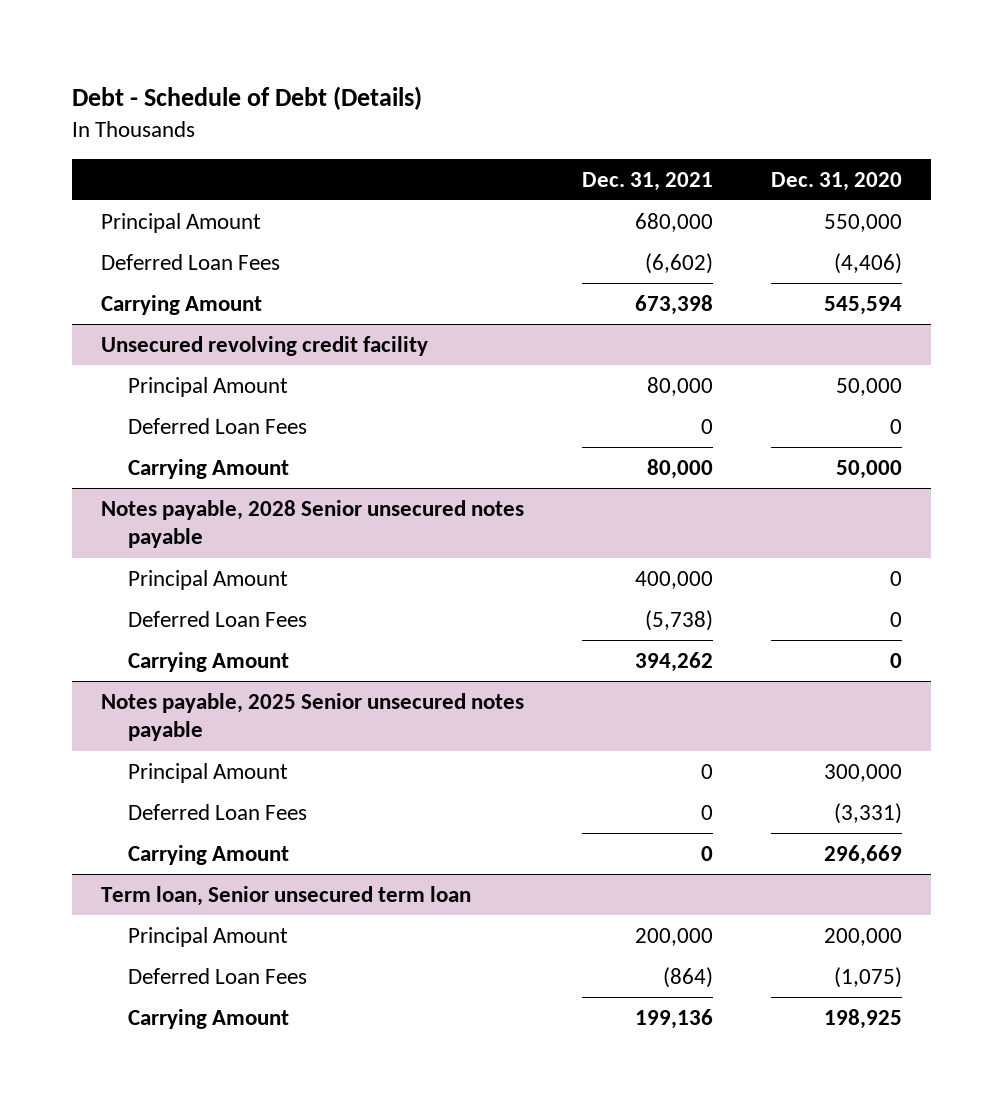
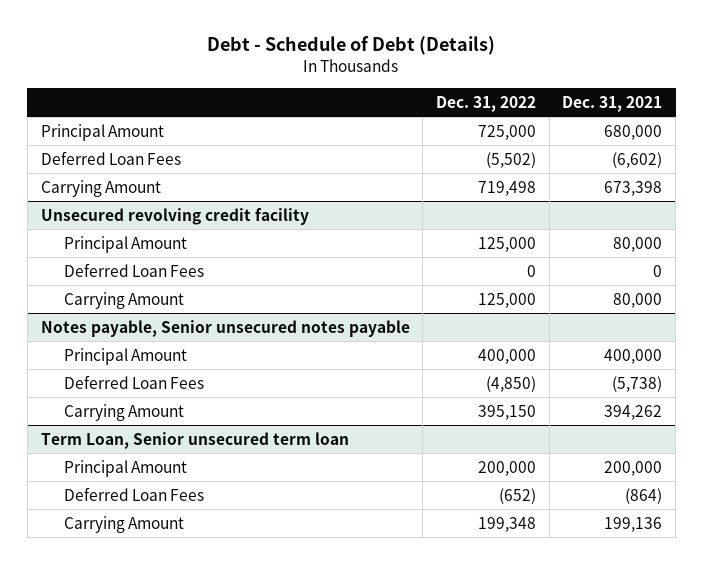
[770,171,902,191] Dec. 31, 2020 -> none
none -> [435,95,536,112] Dec. 31, 2022
[100,499,524,549] Notes payable, 2028 Senior unsecured notes payable -> [40,319,410,337] Notes payable, Senior unsecured notes payable
[100,692,524,742] Notes payable, 2025 Senior unsecured notes payable -> none
[128,762,289,783] Principal Amount -> none
[128,803,308,820] Deferred Loan Fees -> none
[128,844,290,865] Carrying Amount -> none
[100,885,471,906] Term loan, Senior unsecured term loan -> [40,431,349,449] Term Loan, Senior unsecured term loan

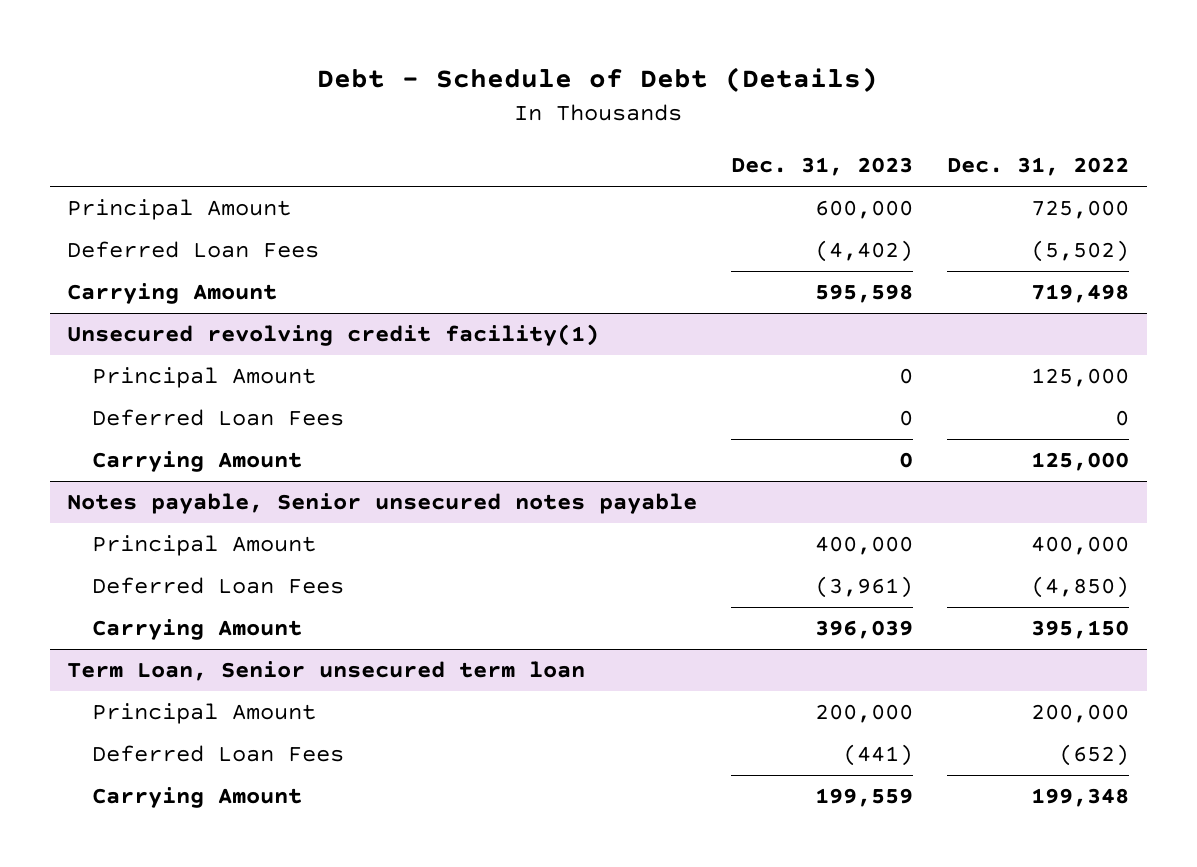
[562,95,663,112] Dec. 31, 2021 -> none
none -> [731,157,914,177] Dec. 31, 2023
[40,207,309,225] Unsecured revolving credit facility -> [67,324,600,347] Unsecured revolving credit facility(1)

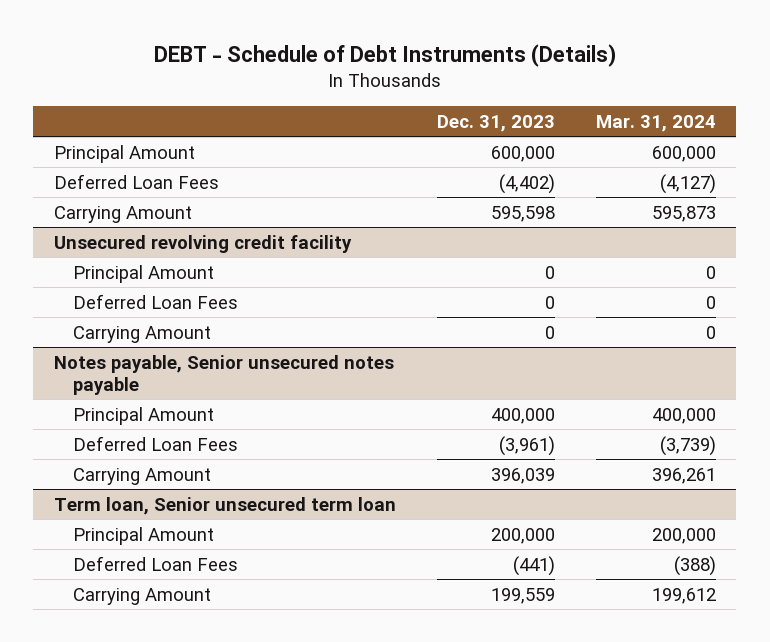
[317,67,879,93] Debt - Schedule of Debt (Details) -> [153,44,616,68] DEBT - Schedule of Debt Instruments (Details)
[947,157,1130,177] Dec. 31, 2022 -> none
none -> [595,114,716,132] Mar. 31, 2024
[67,324,600,347] Unsecured revolving credit facility(1) -> [53,234,352,253] Unsecured revolving credit facility
[67,661,586,682] Term Loan, Senior unsecured term loan -> [53,496,396,515] Term loan, Senior unsecured term loan

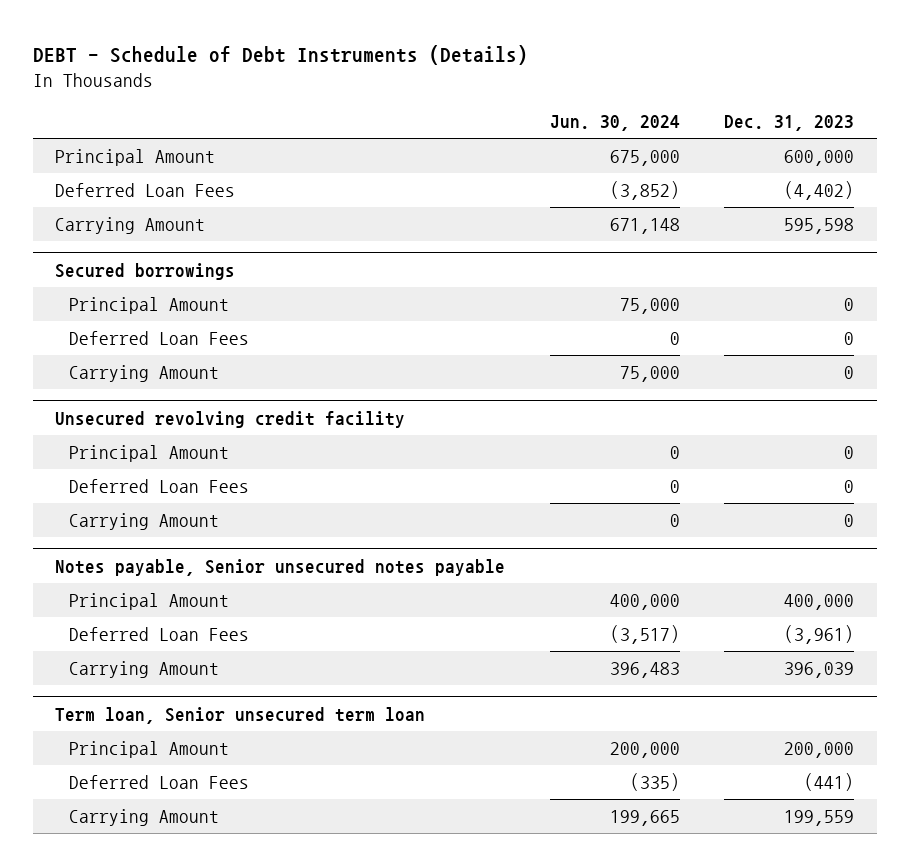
[595,114,716,132] Mar. 31, 2024 -> none
none -> [549,114,680,131] Jun. 30, 2024
none -> [54,262,235,280] Secured borrowings
none -> [69,297,230,315] Principal Amount
none -> [69,331,250,346] Deferred Loan Fees
none -> [69,365,220,383] Carrying Amount

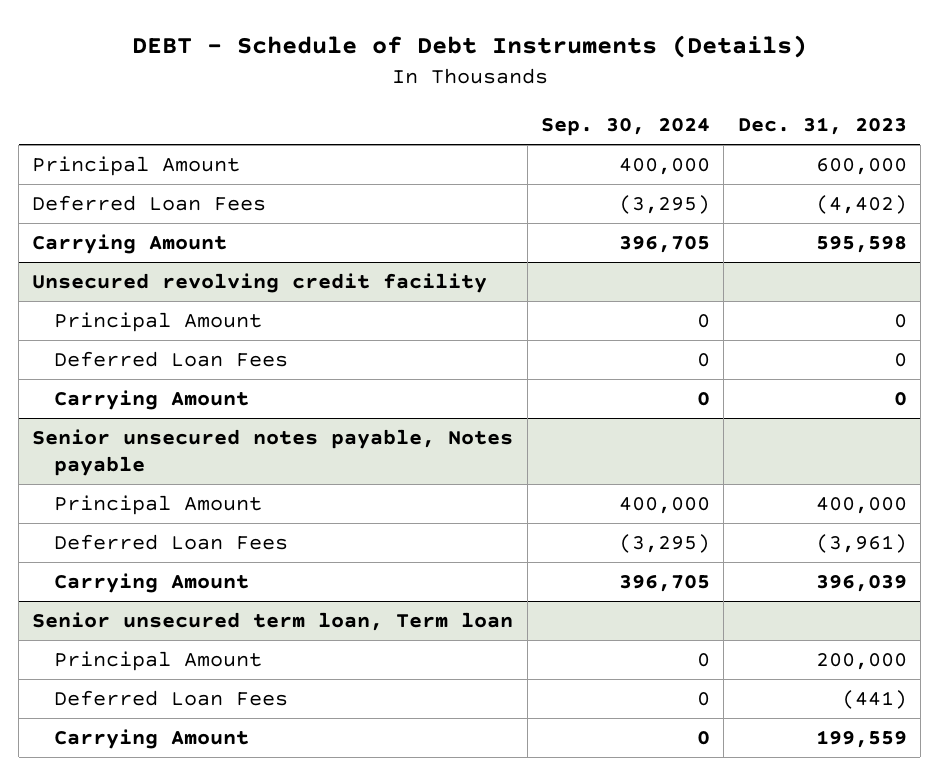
[549,114,680,131] Jun. 30, 2024 -> none
none -> [541,117,711,136] Sep. 30, 2024
[54,262,235,280] Secured borrowings -> none
[69,297,230,315] Principal Amount -> none
[69,331,250,346] Deferred Loan Fees -> none
[69,365,220,383] Carrying Amount -> none
[54,558,505,576] Notes payable, Senior unsecured notes payable -> [32,429,514,477] Senior unsecured notes payable, Notes payable
[54,706,425,724] Term loan, Senior unsecured term loan -> [32,612,514,632] Senior unsecured term loan, Term loan

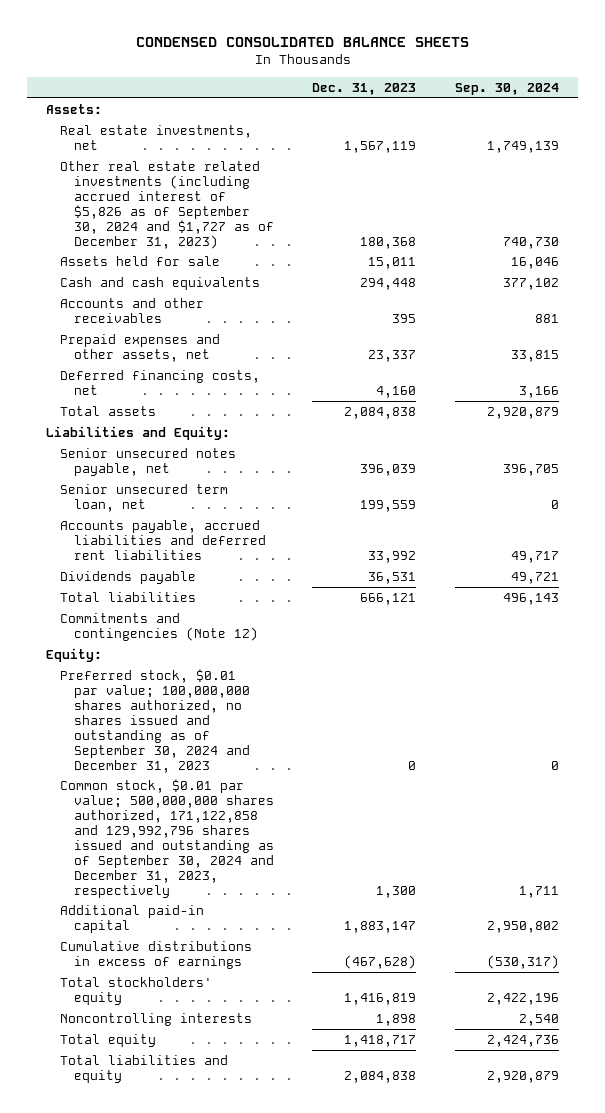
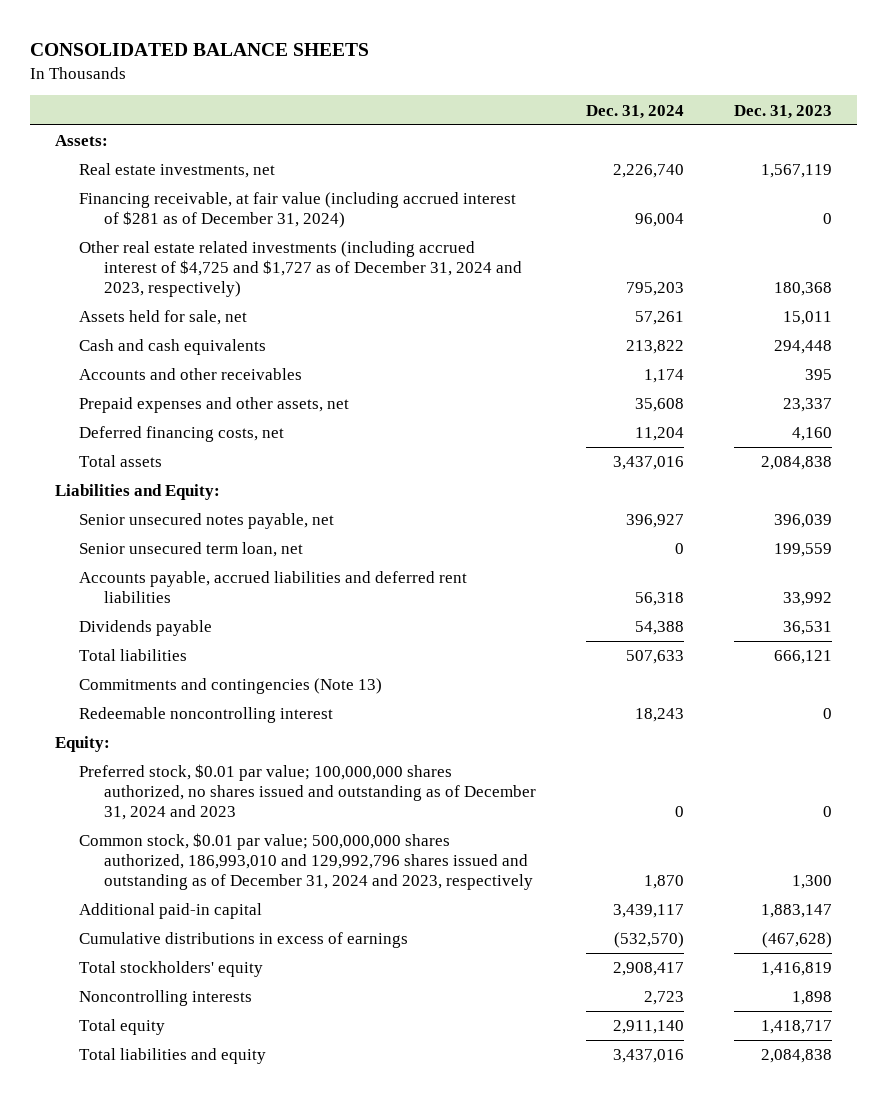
[135,36,469,47] CONDENSED CONSOLIDATED BALANCE SHEETS -> [29,42,369,56] CONSOLIDATED BALANCE SHEETS
[454,82,559,95] Sep. 30, 2024 -> none
none -> [586,104,685,119] Dec. 31, 2024
none -> [79,192,517,228] Financing receivable, at fair value (including accrued interest of $281 as of December 31, 2024)
[60,160,274,249] Other real estate related investments (including accrued interest of $5,826 as of September 30, 2024 and $1,727 as of December 31, 2023) -> [79,241,523,297] Other real estate related investments (including accrued interest of $4,725 and $1,727 as of December 31, 2024 and 2023, respectively)
[60,255,221,266] Assets held for sale -> [79,310,248,326] Assets held for sale, net
[60,612,258,641] Commitments and contingencies (Note 12) -> [79,678,383,695] Commitments and contingencies (Note 13)
none -> [79,707,334,724] Redeemable noncontrolling interest
[60,668,250,773] Preferred stock, $0.01 par value; 100,000,000 shares authorized, no shares issued and outstanding as of September 30, 2024 and December 31, 2023 -> [79,764,537,820] Preferred stock, $0.01 par value; 100,000,000 shares authorized, no shares issued and outstanding as of December 31, 2024 and 2023
[60,778,274,898] Common stock, $0.01 par value; 500,000,000 shares authorized, 171,122,858 and 129,992,796 shares issued and outstanding as of September 30, 2024 and December 31, 2023, respectively -> [79,833,534,890] Common stock, $0.01 par value; 500,000,000 shares authorized, 186,993,010 and 129,992,796 shares issued and outstanding as of December 31, 2024 and 2023, respectively

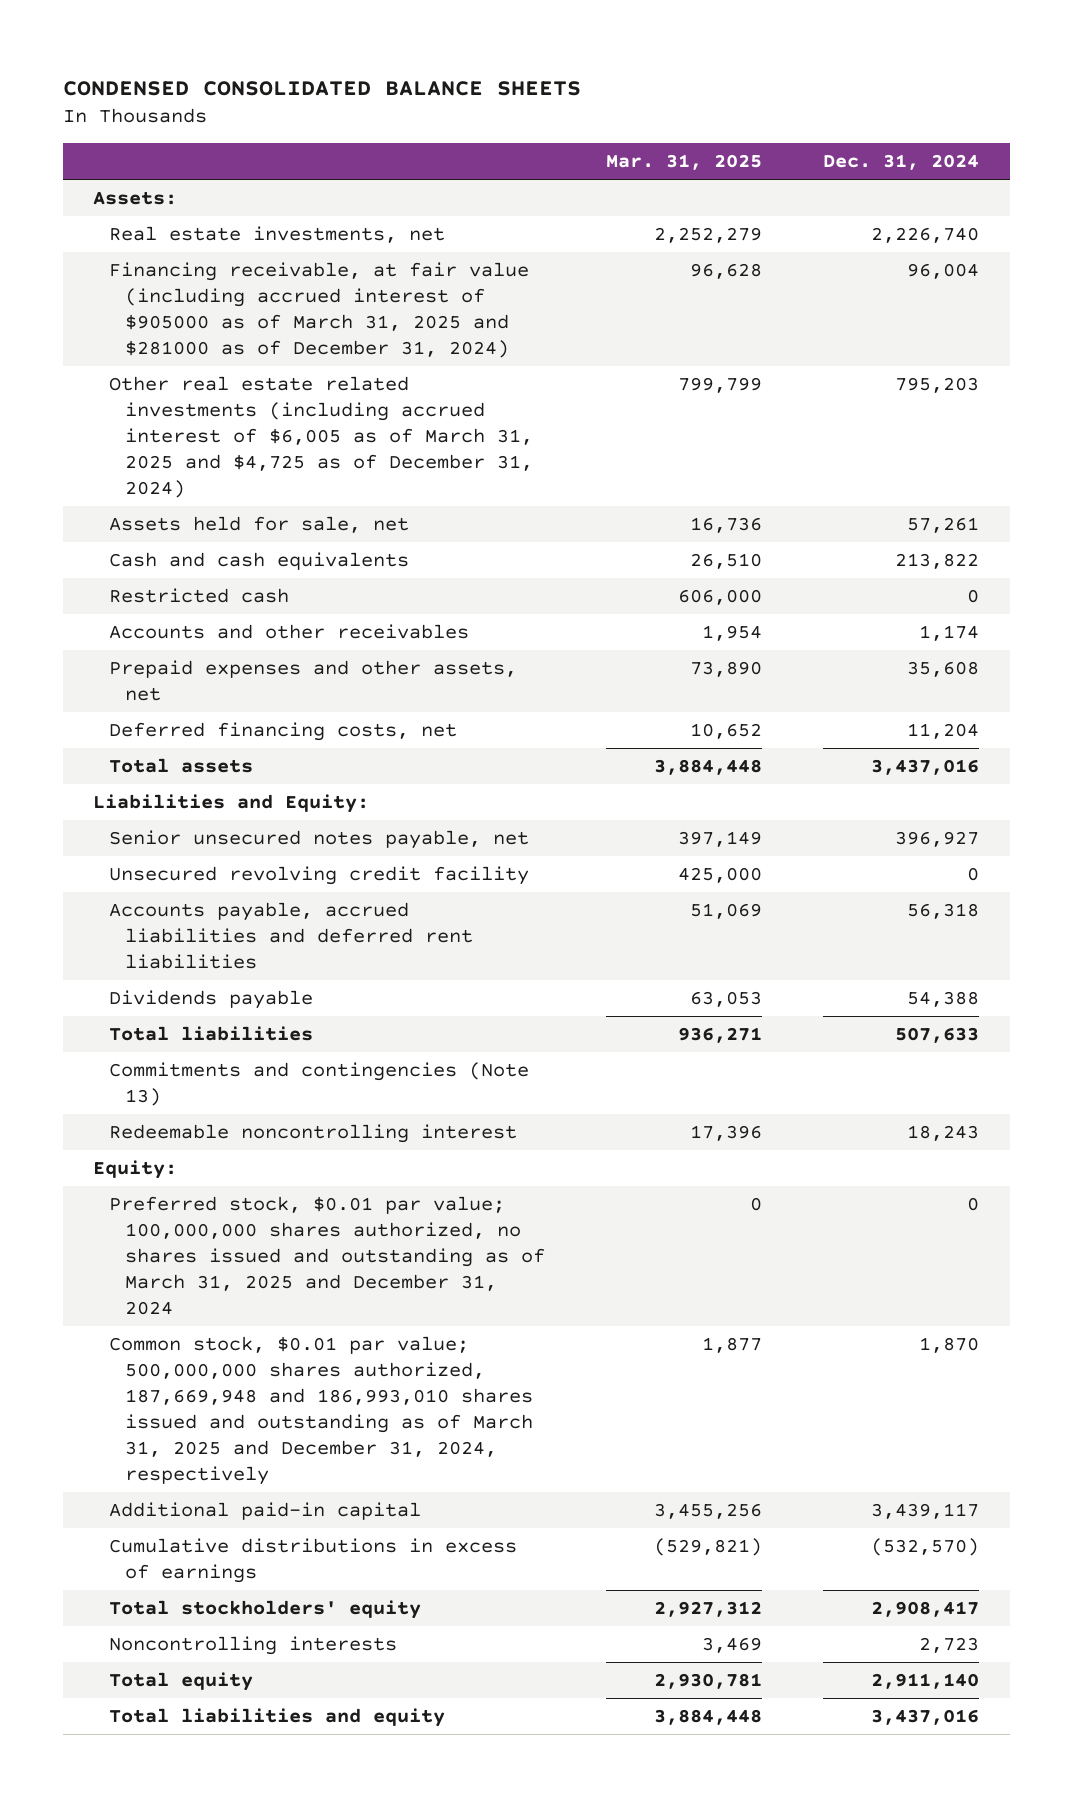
[29,42,369,56] CONSOLIDATED BALANCE SHEETS -> [63,80,582,96] CONDENSED CONSOLIDATED BALANCE SHEETS
[734,104,833,119] Dec. 31, 2023 -> none
none -> [606,153,763,170] Mar. 31, 2025
[79,192,517,228] Financing receivable, at fair value (including accrued interest of $281 as of December 31, 2024) -> [109,262,530,359] Financing receivable, at fair value (including accrued interest of $905000 as of March 31, 2025 and $281000 as of December 31, 2024)
[79,241,523,297] Other real estate related investments (including accrued interest of $4,725 and $1,727 as of December 31, 2024 and 2023, respectively) -> [109,376,534,499] Other real estate related investments (including accrued interest of $6,005 as of March 31, 2025 and $4,725 as of December 31, 2024)
none -> [109,588,290,604] Restricted cash
[79,542,304,558] Senior unsecured term loan, net -> none
none -> [109,866,530,886] Unsecured revolving credit facility
[79,764,537,820] Preferred stock, $0.01 par value; 100,000,000 shares authorized, no shares issued and outstanding as of December 31, 2024 and 2023 -> [109,1196,546,1316] Preferred stock, $0.01 par value; 100,000,000 shares authorized, no shares issued and outstanding as of March 31, 2025 and December 31, 2024
[79,833,534,890] Common stock, $0.01 par value; 500,000,000 shares authorized, 186,993,010 and 129,992,796 shares issued and outstanding as of December 31, 2024 and 2023, respectively -> [109,1336,534,1486] Common stock, $0.01 par value; 500,000,000 shares authorized, 187,669,948 and 186,993,010 shares issued and outstanding as of March 31, 2025 and December 31, 2024, respectively

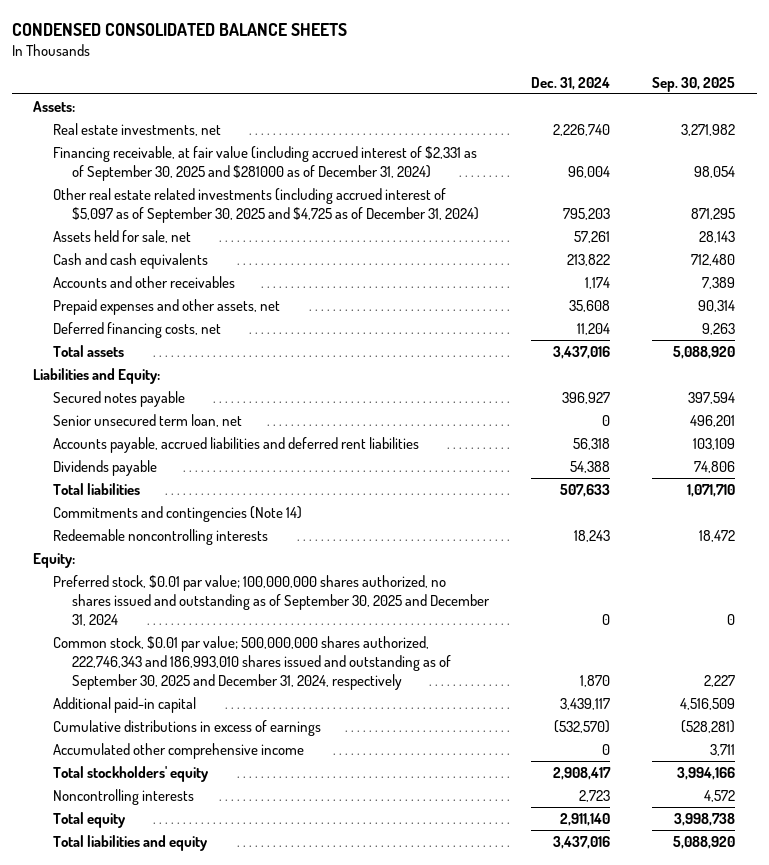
[606,153,763,170] Mar. 31, 2025 -> none
none -> [652,77,736,93] Sep. 30, 2025
[109,262,530,359] Financing receivable, at fair value (including accrued interest of $905000 as of March 31, 2025 and $281000 as of December 31, 2024) -> [52,145,477,181] Financing receivable, at fair value (including accrued interest of $2,331 as of September 30, 2025 and $281000 as of December 31, 2024)
[109,376,534,499] Other real estate related investments (including accrued interest of $6,005 as of March 31, 2025 and $4,725 as of December 31, 2024) -> [52,187,480,223] Other real estate related investments (including accrued interest of $5,097 as of September 30, 2025 and $4,725 as of December 31, 2024)
[109,588,290,604] Restricted cash -> none
[109,866,530,886] Unsecured revolving credit facility -> none
[109,830,530,850] Senior unsecured notes payable, net -> [52,390,185,407] Secured notes payable
none -> [52,413,242,427] Senior unsecured term loan, net
[109,1062,530,1107] Commitments and contingencies (Note 13) -> [52,505,302,522] Commitments and contingencies (Note 14)
[109,1124,518,1144] Redeemable noncontrolling interest -> [52,528,268,545] Redeemable noncontrolling interests
[109,1196,546,1316] Preferred stock, $0.01 par value; 100,000,000 shares authorized, no shares issued and outstanding as of March 31, 2025 and December 31, 2024 -> [52,574,491,626] Preferred stock, $0.01 par value; 100,000,000 shares authorized, no shares issued and outstanding as of September 30, 2025 and December 31, 2024
[109,1336,534,1486] Common stock, $0.01 par value; 500,000,000 shares authorized, 187,669,948 and 186,993,010 shares issued and outstanding as of March 31, 2025 and December 31, 2024, respectively -> [52,635,452,690] Common stock, $0.01 par value; 500,000,000 shares authorized, 222,746,343 and 186,993,010 shares issued and outstanding as of September 30, 2025 and December 31, 2024, respectively
none -> [52,742,304,759] Accumulated other comprehensive income

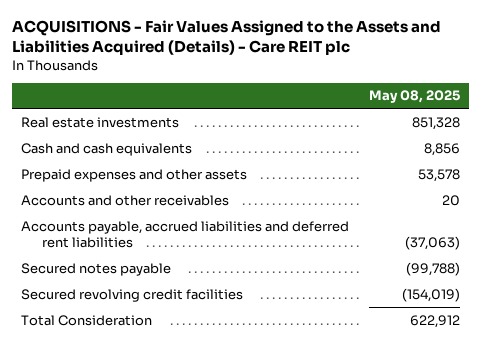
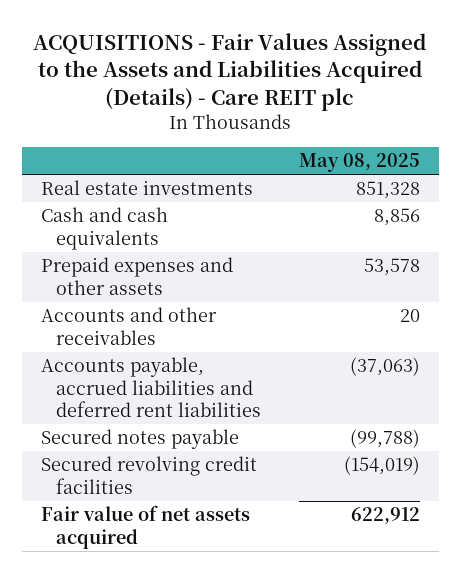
[21,314,153,326] Total Consideration -> [40,505,250,549] Fair value of net assets acquired

